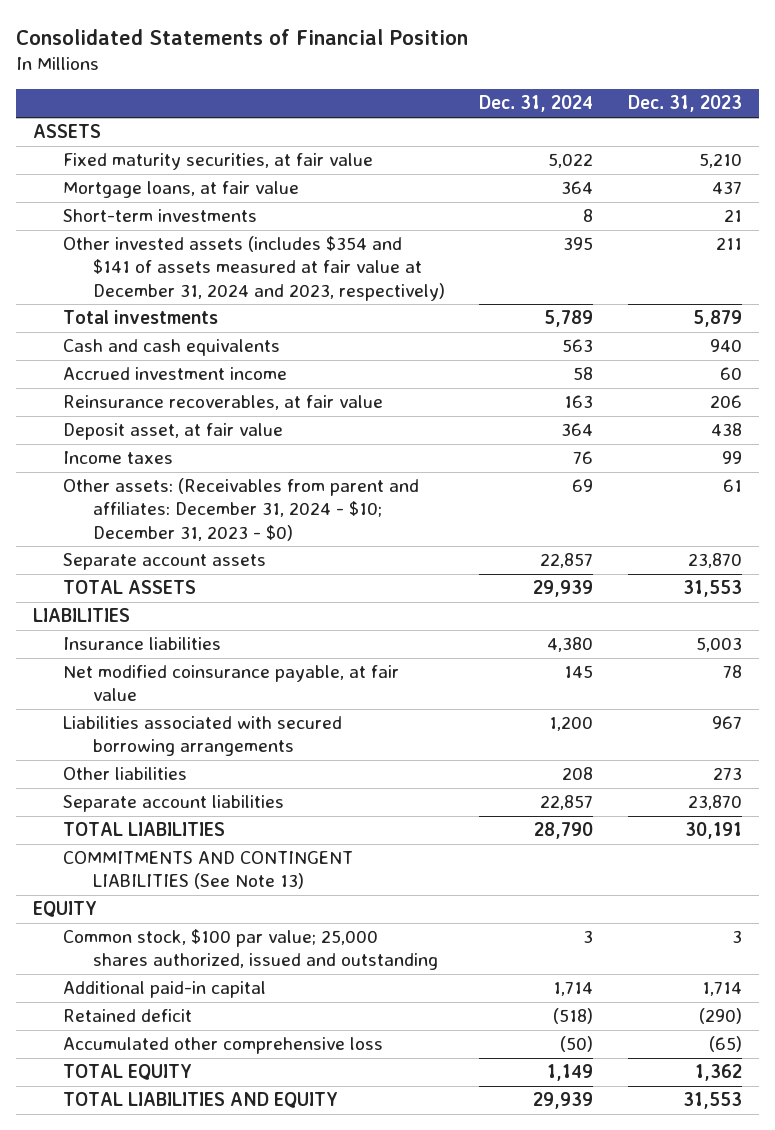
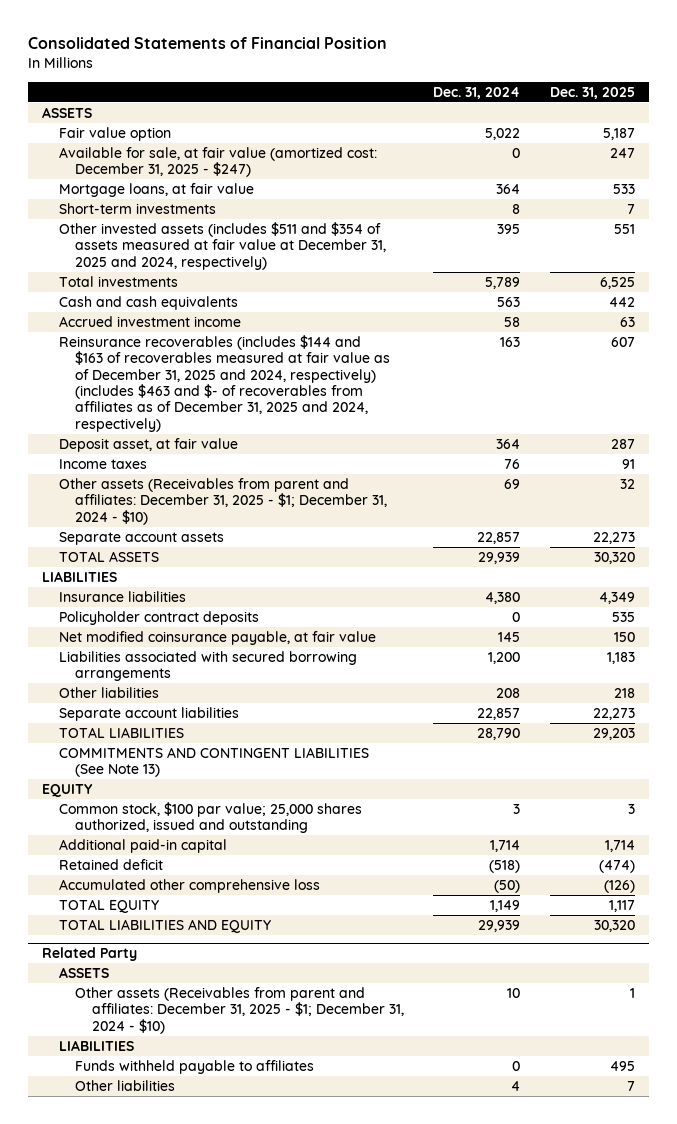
[627,95,742,113] Dec. 31, 2023 -> none
none -> [549,86,635,99] Dec. 31, 2025
none -> [58,126,171,141] Fair value option
[62,153,373,171] Fixed maturity securities, at fair value -> [58,146,377,178] Available for sale, at fair value (amortized cost: December 31, 2025 - $247)
[548,153,594,169] 5,022 -> [512,147,521,158] 0
[62,236,445,301] Other invested assets (includes $354 and $141 of assets measured at fair value at December 31, 2024 and 2023, respectively) -> [58,221,387,270] Other invested assets (includes $511 and $354 of assets measured at fair value at December 31, 2025 and 2024, respectively)
[62,395,383,411] Reinsurance recoverables, at fair value -> [58,334,391,432] Reinsurance recoverables (includes $144 and $163 of recoverables measured at fair value as of December 31, 2025 and 2024, respectively) (includes $463 and $- of recoverables from affiliates as of December 31, 2025 and 2024, respectively)
[62,478,419,541] Other assets: (Receivables from parent and affiliates: December 31, 2024 - $10; December 31, 2023 - $0) -> [58,477,388,525] Other assets (Receivables from parent and affiliates: December 31, 2025 - $1; December 31, 2024 - $10)
none -> [58,610,259,625] Policyholder contract deposits
none -> [42,947,138,962] Related Party
none -> [58,966,109,978] ASSETS
none -> [75,986,405,1034] Other assets (Receivables from parent and affiliates: December 31, 2025 - $1; December 31, 2024 - $10)
none -> [58,1039,134,1051] LIABILITIES
none -> [75,1059,315,1074] Funds withheld payable to affiliates
none -> [75,1079,176,1091] Other liabilities

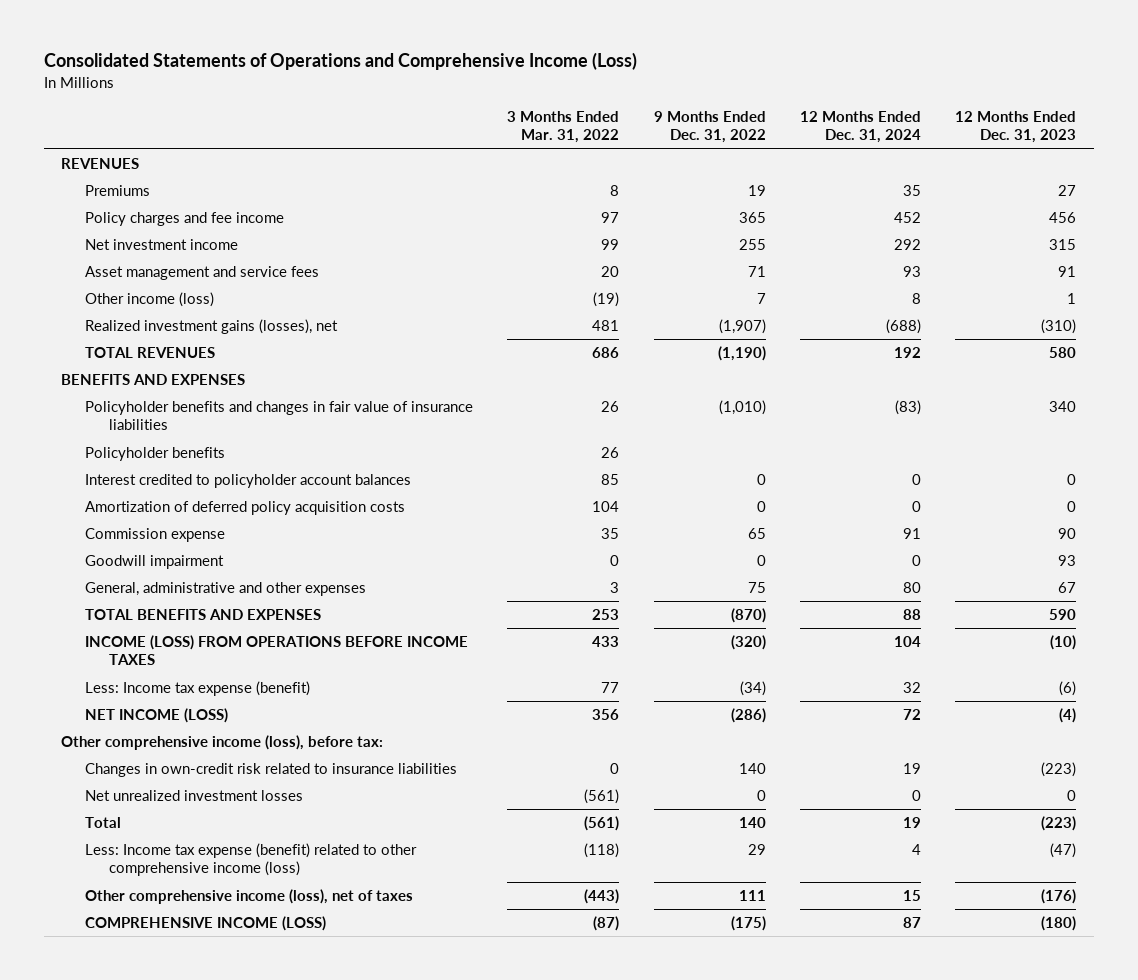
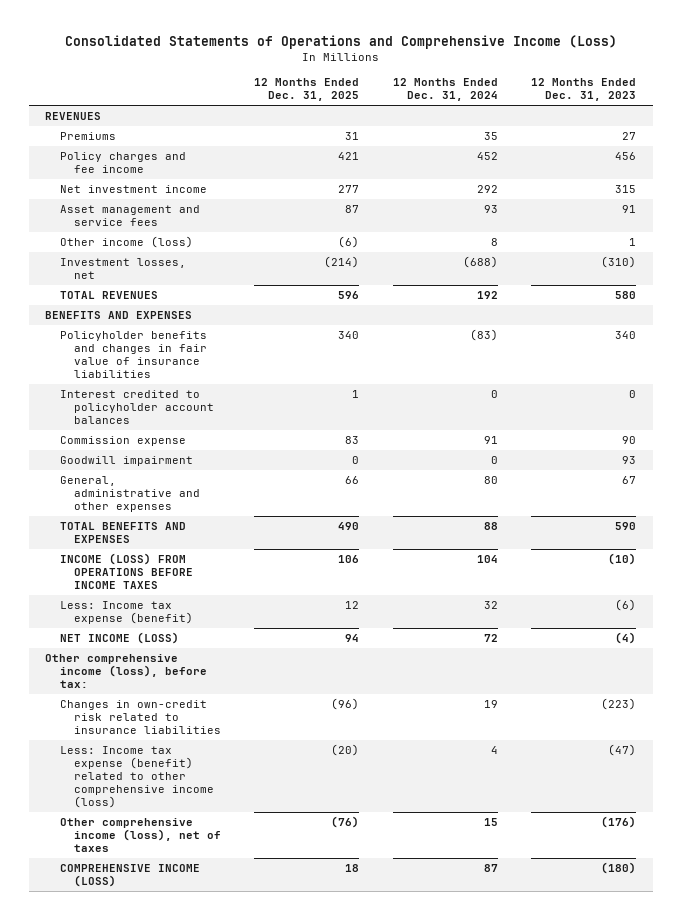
[507,111,620,144] 3 Months Ended Mar. 31, 2022 -> none
[653,111,766,144] 9 Months Ended Dec. 31, 2022 -> none
none -> [254,78,360,102] 12 Months Ended Dec. 31, 2025
[85,319,339,335] Realized investment gains (losses), net -> [59,258,186,280] Investment losses, net
[85,447,226,462] Policyholder benefits -> none
[85,501,406,516] Amortization of deferred policy acquisition costs -> none
[85,790,304,802] Net unrealized investment losses -> none
[85,817,122,829] Total -> none

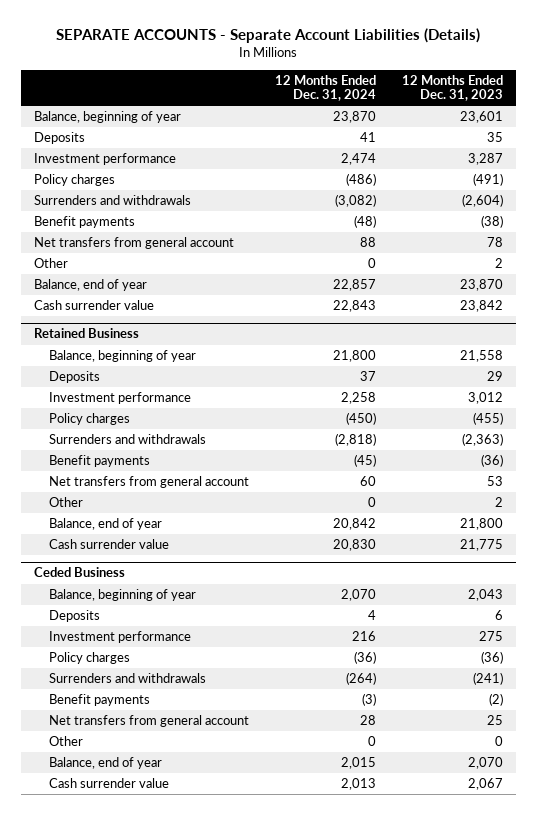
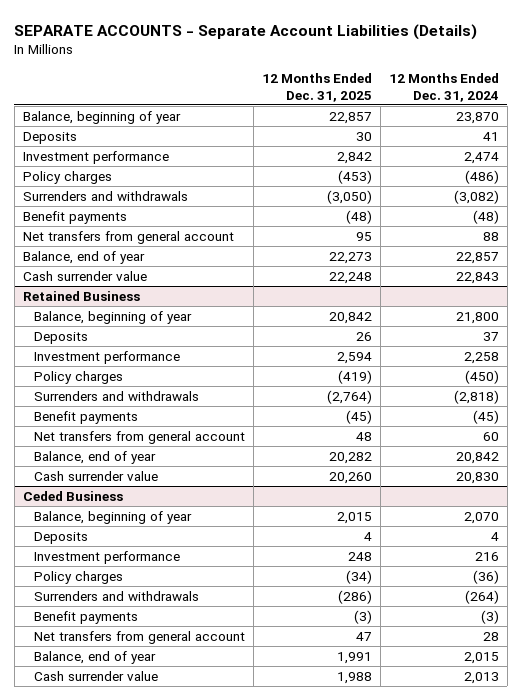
[402,74,504,102] 12 Months Ended Dec. 31, 2023 -> none
none -> [261,72,372,102] 12 Months Ended Dec. 31, 2025
[33,258,68,269] Other -> none
[49,497,84,508] Other -> none
[49,736,84,747] Other -> none

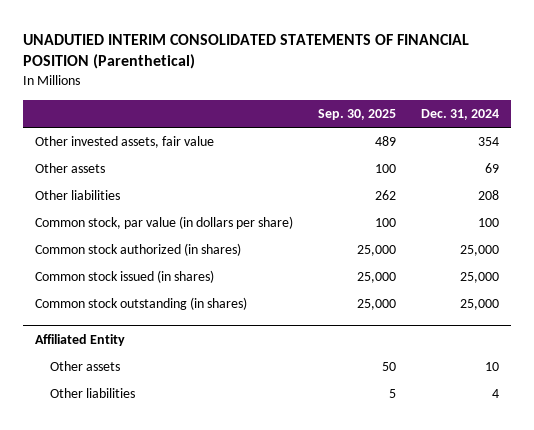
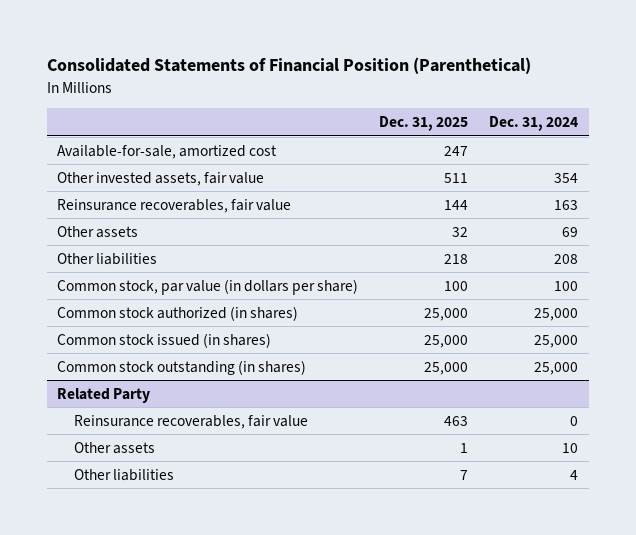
[22,33,469,70] UNADUTIED INTERIM CONSOLIDATED STATEMENTS OF FINANCIAL POSITION (Parenthetical) -> [46,57,531,75] Consolidated Statements of Financial Position (Parenthetical)
[317,108,396,120] Sep. 30, 2025 -> none
none -> [379,116,469,132] Dec. 31, 2025
none -> [57,144,278,159] Available-for-sale, amortized cost
none -> [57,198,292,213] Reinsurance recoverables, fair value
[35,333,126,346] Affiliated Entity -> none
none -> [57,387,151,403] Related Party
none -> [73,414,308,429] Reinsurance recoverables, fair value

